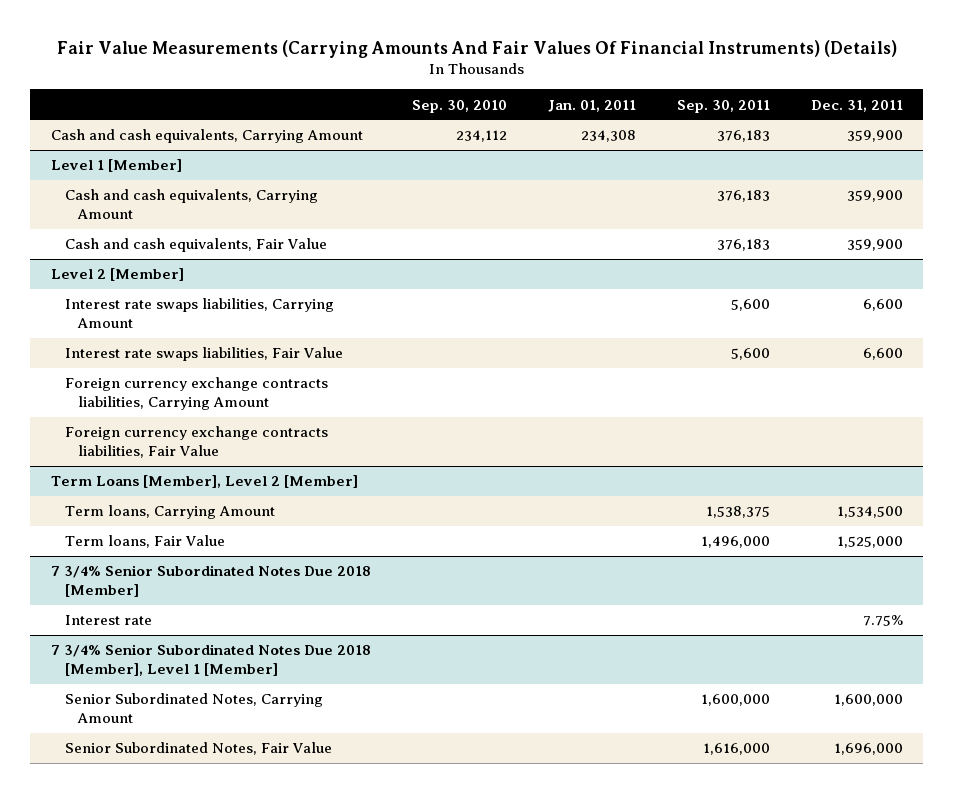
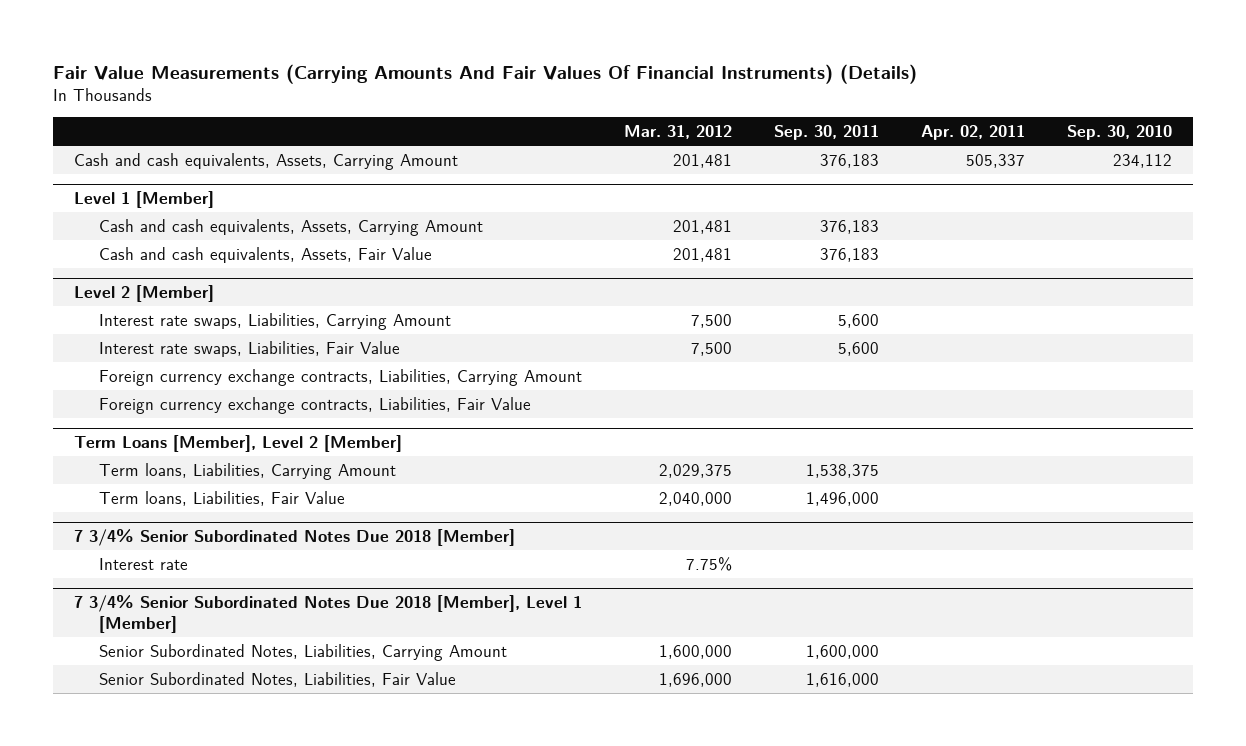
[547,99,636,112] Jan. 01, 2011 -> none
[810,99,903,112] Dec. 31, 2011 -> none
none -> [624,125,733,140] Mar. 31, 2012
none -> [921,125,1026,141] Apr. 02, 2011
[50,129,363,144] Cash and cash equivalents, Carrying Amount -> [73,152,458,170] Cash and cash equivalents, Assets, Carrying Amount
[64,189,318,220] Cash and cash equivalents, Carrying Amount -> [99,218,484,236] Cash and cash equivalents, Assets, Carrying Amount
[64,238,327,253] Cash and cash equivalents, Fair Value -> [99,246,433,263] Cash and cash equivalents, Assets, Fair Value
[64,298,334,329] Interest rate swaps liabilities, Carrying Amount -> [99,312,452,330] Interest rate swaps, Liabilities, Carrying Amount
[64,347,343,362] Interest rate swaps liabilities, Fair Value -> [99,340,401,357] Interest rate swaps, Liabilities, Fair Value
[64,377,328,411] Foreign currency exchange contracts liabilities, Carrying Amount -> [99,368,583,386] Foreign currency exchange contracts, Liabilities, Carrying Amount
[64,426,328,459] Foreign currency exchange contracts liabilities, Fair Value -> [99,396,532,414] Foreign currency exchange contracts, Liabilities, Fair Value
[64,505,275,520] Term loans, Carrying Amount -> [99,462,397,480] Term loans, Liabilities, Carrying Amount
[64,535,225,549] Term loans, Fair Value -> [99,490,346,506] Term loans, Liabilities, Fair Value
[64,693,323,724] Senior Subordinated Notes, Carrying Amount -> [99,643,508,661] Senior Subordinated Notes, Liabilities, Carrying Amount
[64,742,332,756] Senior Subordinated Notes, Fair Value -> [99,671,457,687] Senior Subordinated Notes, Liabilities, Fair Value

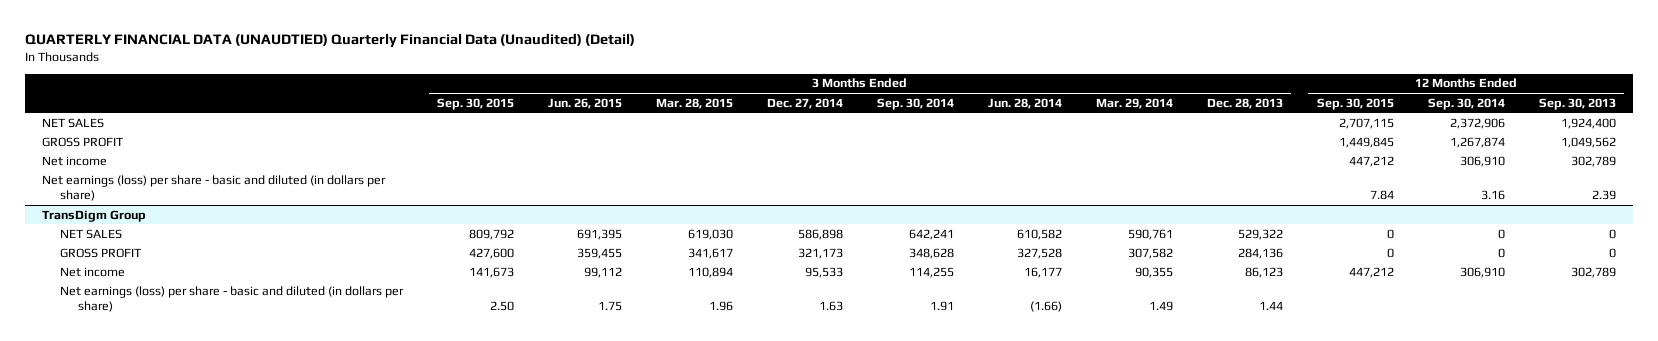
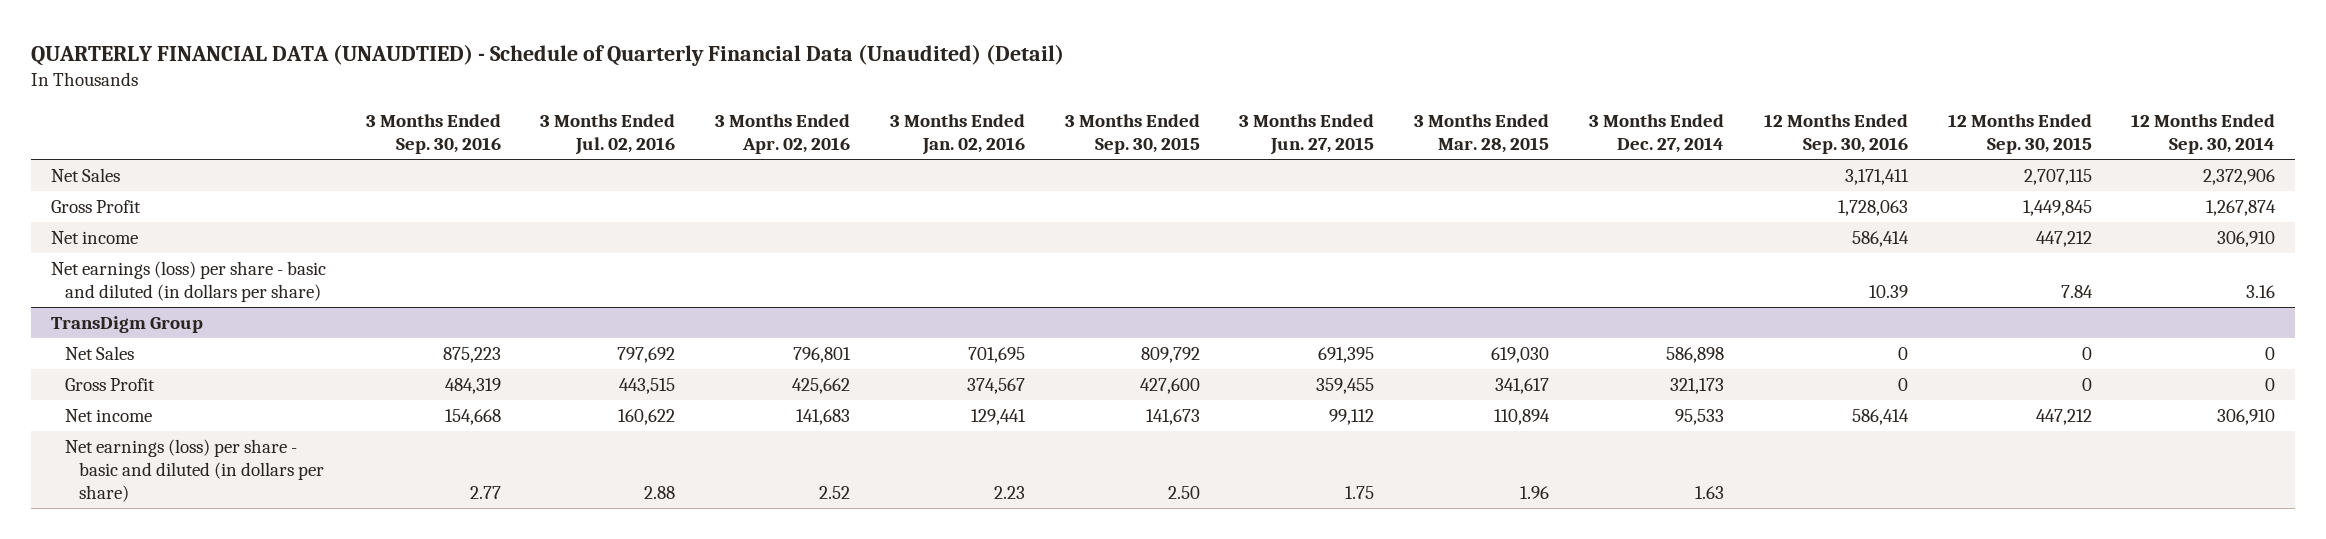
[25,33,636,49] QUARTERLY FINANCIAL DATA (UNAUDTIED) Quarterly Financial Data (Unaudited) (Detail) -> [31,43,1065,66] QUARTERLY FINANCIAL DATA (UNAUDTIED) - Schedule of Quarterly Financial Data (Unaudited) (Detail)
[547,97,622,109] Jun. 26, 2015 -> none
[876,97,954,110] Sep. 30, 2014 -> none
[987,97,1062,109] Jun. 28, 2014 -> none
[1095,97,1173,109] Mar. 29, 2014 -> none
[1206,97,1283,109] Dec. 28, 2013 -> none
[1538,97,1616,110] Sep. 30, 2013 -> none
none -> [365,114,501,155] 3 Months Ended Sep. 30, 2016
none -> [540,114,676,156] 3 Months Ended Jul. 02, 2016
none -> [715,114,851,155] 3 Months Ended Apr. 02, 2016
none -> [889,114,1025,156] 3 Months Ended Jan. 02, 2016
none -> [1239,114,1375,156] 3 Months Ended Jun. 27, 2015
none -> [1763,114,1908,155] 12 Months Ended Sep. 30, 2016
[42,117,105,128] NET SALES -> [50,167,120,182] Net Sales
[42,136,124,147] GROSS PROFIT -> [50,199,141,213] Gross Profit
[60,228,123,239] NET SALES -> [64,345,134,360] Net Sales
[60,247,142,258] GROSS PROFIT -> [64,377,155,391] Gross Profit

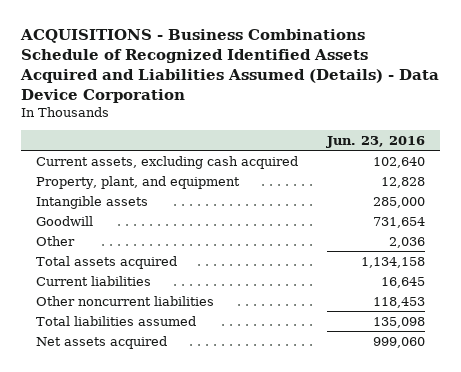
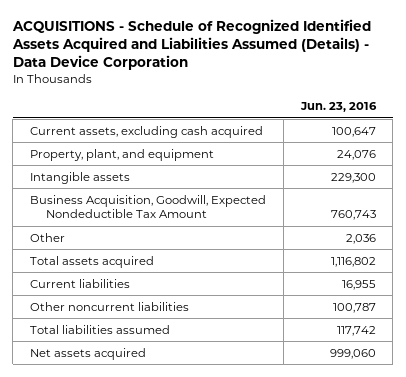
[19,29,439,104] ACQUISITIONS - Business Combinations Schedule of Recognized Identified Assets Acquired and Liabilities Assumed (Details) - Data Device Corporation -> [11,18,371,71] ACQUISITIONS - Schedule of Recognized Identified Assets Acquired and Liabilities Assumed (Details) - Data Device Corporation
[35,215,93,226] Goodwill -> none
[373,156,426,168] 102,640 -> [331,126,376,137] 100,647
[381,176,426,188] 12,828 -> [336,149,376,160] 24,076
[373,196,426,208] 285,000 -> [330,172,376,183] 229,300
none -> [30,194,267,219] Business Acquisition, Goodwill, Expected Nondeductible Tax Amount
[361,256,426,268] 1,134,158 -> [330,256,376,267] 1,116,802
[381,276,426,288] 16,645 -> [341,279,376,290] 16,955
[373,296,426,308] 118,453 -> [332,302,376,313] 100,787
[373,316,426,328] 135,098 -> [336,325,376,336] 117,742

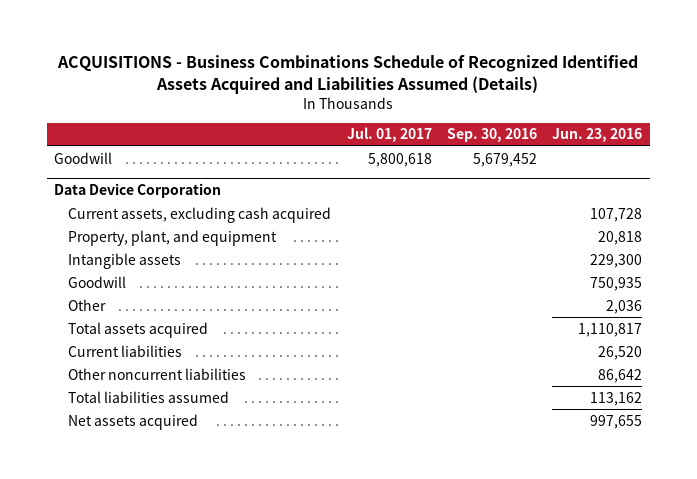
[11,18,371,71] ACQUISITIONS - Schedule of Recognized Identified Assets Acquired and Liabilities Assumed (Details) - Data Device Corporation -> [57,55,639,94] ACQUISITIONS - Business Combinations Schedule of Recognized Identified Assets Acquired and Liabilities Assumed (Details)
none -> [346,127,432,143] Jul. 01, 2017
none -> [447,128,538,143] Sep. 30, 2016
none -> [54,151,113,164] Goodwill
none -> [54,183,222,199] Data Device Corporation
[331,126,376,137] 100,647 -> [590,207,643,222] 107,728
[336,149,376,160] 24,076 -> [598,230,643,245] 20,818
[30,194,267,219] Business Acquisition, Goodwill, Expected Nondeductible Tax Amount -> none
none -> [68,275,127,288] Goodwill
[330,256,376,267] 1,116,802 -> [578,322,643,337] 1,110,817
[341,279,376,290] 16,955 -> [598,345,643,360] 26,520
[332,302,376,313] 100,787 -> [598,368,643,383] 86,642
[336,325,376,336] 117,742 -> [590,391,643,406] 113,162
[329,348,376,359] 999,060 -> [590,414,643,429] 997,655

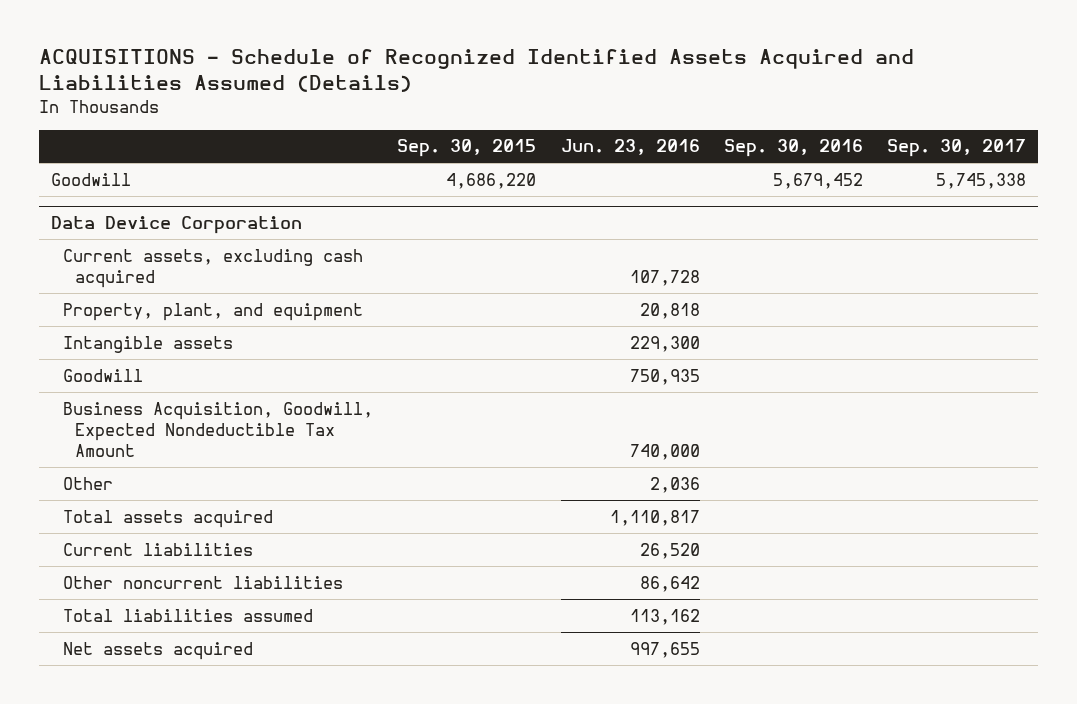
[57,55,639,94] ACQUISITIONS - Business Combinations Schedule of Recognized Identified Assets Acquired and Liabilities Assumed (Details) -> [38,49,914,93] ACQUISITIONS - Schedule of Recognized Identified Assets Acquired and Liabilities Assumed (Details)
[346,127,432,143] Jul. 01, 2017 -> none
none -> [397,139,537,158] Sep. 30, 2015
none -> [887,139,1027,158] Sep. 30, 2017
none -> [62,401,373,458] Business Acquisition, Goodwill, Expected Nondeductible Tax Amount

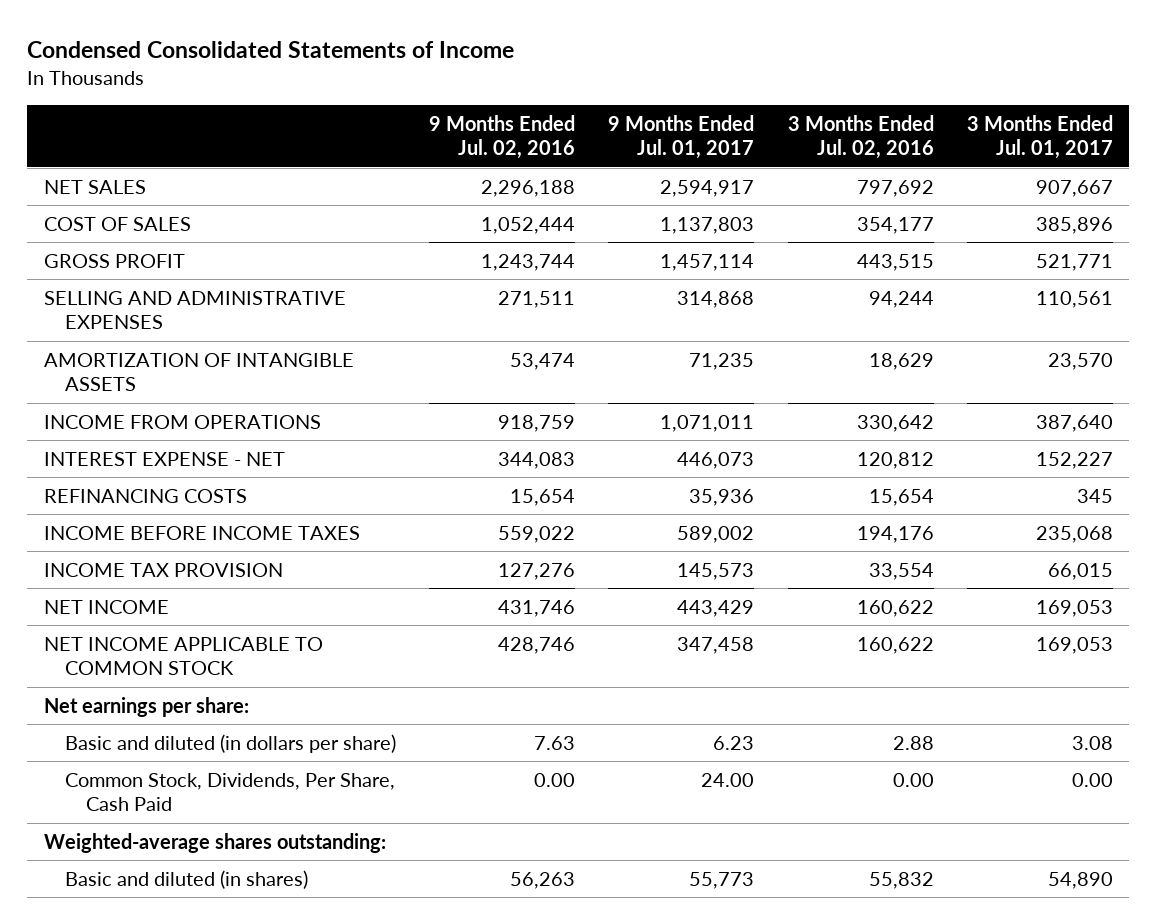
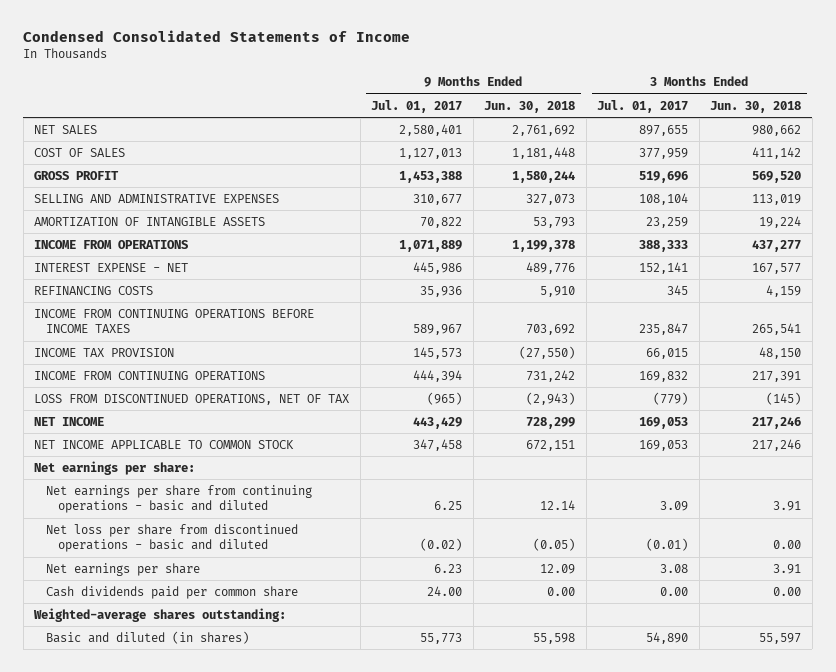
[429,114,576,160] 9 Months Ended Jul. 02, 2016 -> none
[787,114,934,160] 3 Months Ended Jul. 02, 2016 -> none
none -> [484,100,576,113] Jun. 30, 2018
none -> [710,100,802,113] Jun. 30, 2018
[660,179,755,197] 2,594,917 -> [399,123,463,136] 2,580,401
[1035,179,1113,197] 907,667 -> [639,124,689,136] 897,655
[660,216,755,234] 1,137,803 -> [399,147,463,159] 1,127,013
[1035,216,1113,234] 385,896 -> [639,147,689,159] 377,959
[660,253,755,271] 1,457,114 -> [399,170,463,183] 1,453,388
[1035,253,1113,271] 521,771 -> [639,170,689,183] 519,696
[677,290,755,308] 314,868 -> [413,193,463,205] 310,677
[1035,290,1113,308] 110,561 -> [639,192,689,205] 108,104
[689,352,755,370] 71,235 -> [420,216,463,228] 70,822
[1047,352,1113,370] 23,570 -> [646,216,689,228] 23,259
[660,414,755,432] 1,071,011 -> [399,239,463,252] 1,071,889
[1035,414,1113,432] 387,640 -> [639,239,689,252] 388,333
[677,451,755,469] 446,073 -> [413,261,463,274] 445,986
[1035,451,1113,469] 152,227 -> [639,261,689,274] 152,141
[43,525,360,540] INCOME BEFORE INCOME TAXES -> [34,308,315,334] INCOME FROM CONTINUING OPERATIONS BEFORE INCOME TAXES
[677,525,755,543] 589,002 -> [413,324,463,336] 589,967
[1035,525,1113,543] 235,068 -> [639,323,689,336] 235,847
none -> [34,370,266,380] INCOME FROM CONTINUING OPERATIONS
none -> [34,393,350,405] LOSS FROM DISCONTINUED OPERATIONS, NET OF TAX
none -> [46,484,313,514] Net earnings per share from continuing operations - basic and diluted
none -> [46,523,299,553] Net loss per share from discontinued operations - basic and diluted
[64,733,396,753] Basic and diluted (in dollars per share) -> [46,562,201,576] Net earnings per share
[64,772,395,812] Common Stock, Dividends, Per Share, Cash Paid -> [46,585,299,599] Cash dividends paid per common share

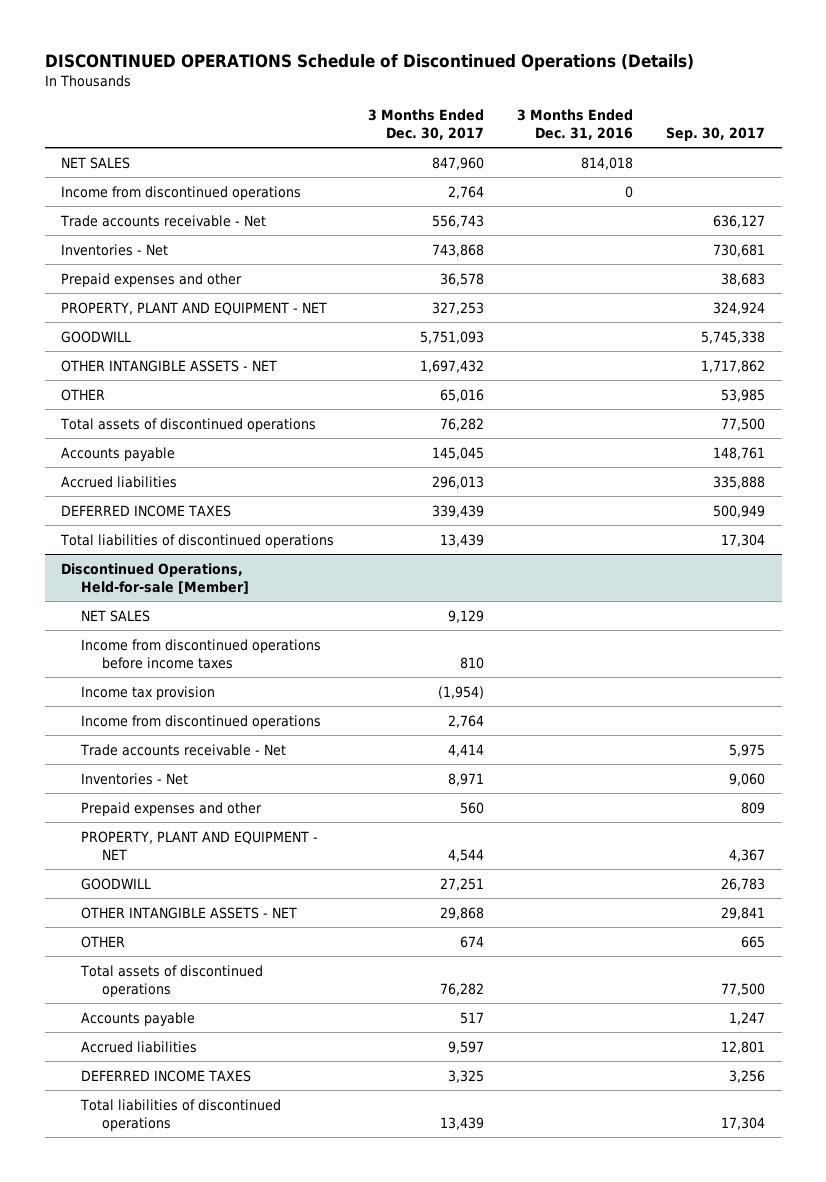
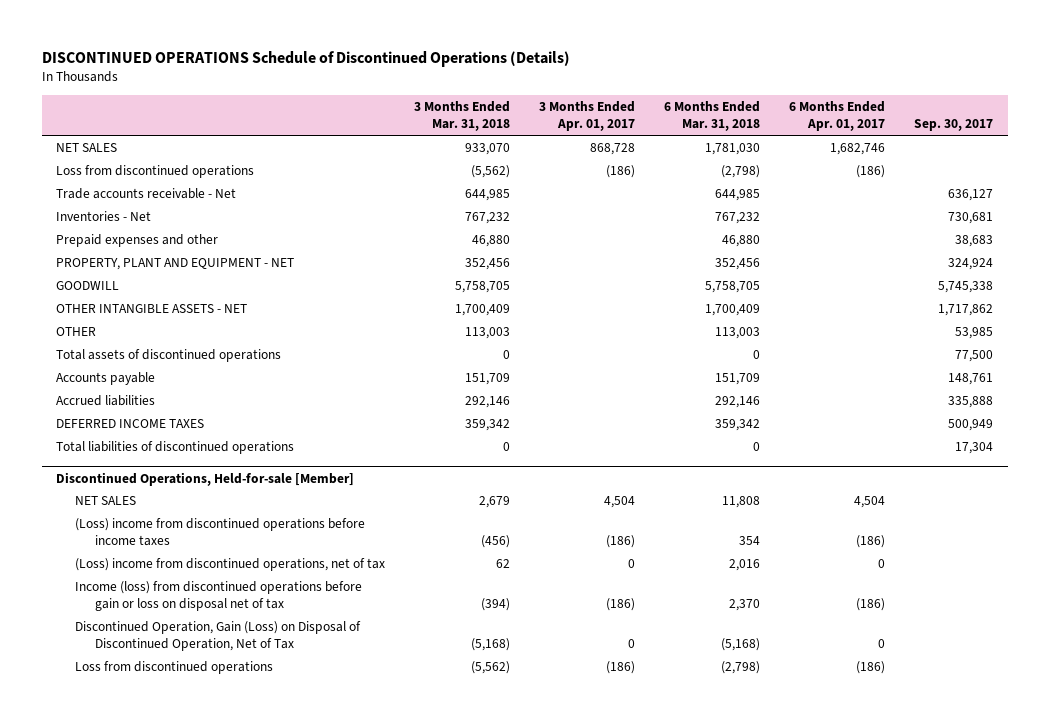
[367,108,484,140] 3 Months Ended Dec. 30, 2017 -> none
[516,108,633,140] 3 Months Ended Dec. 31, 2016 -> none
none -> [414,101,511,132] 3 Months Ended Mar. 31, 2018
none -> [539,101,636,132] 3 Months Ended Apr. 01, 2017
none -> [664,101,761,132] 6 Months Ended Mar. 31, 2018
none -> [789,101,886,132] 6 Months Ended Apr. 01, 2017
[61,185,302,200] Income from discontinued operations -> [56,164,255,178] Loss from discontinued operations
[80,743,287,756] Trade accounts receivable - Net -> none
[81,772,189,785] Inventories - Net -> none
[81,801,263,816] Prepaid expenses and other -> none
[81,830,319,860] PROPERTY, PLANT AND EQUIPMENT - NET -> none
[81,877,152,890] GOODWILL -> none
[81,906,298,919] OTHER INTANGIBLE ASSETS - NET -> none
[81,935,126,948] OTHER -> none
[80,964,264,997] Total assets of discontinued operations -> none
[81,1011,196,1026] Accounts payable -> none
[81,1040,198,1053] Accrued liabilities -> none
[81,1069,252,1082] DEFERRED INCOME TAXES -> none
[80,1098,282,1131] Total liabilities of discontinued operations -> none
[81,638,322,669] Income from discontinued operations before income taxes -> [75,517,366,547] (Loss) income from discontinued operations before income taxes
[81,685,216,700] Income tax provision -> [75,557,386,571] (Loss) income from discontinued operations, net of tax
none -> [75,580,363,612] Income (loss) from discontinued operations before gain or loss on disposal net of tax
none -> [75,620,362,652] Discontinued Operation, Gain (Loss) on Disposal of Discontinued Operation, Net of Tax
[81,714,322,729] Income from discontinued operations -> [75,660,274,674] Loss from discontinued operations

